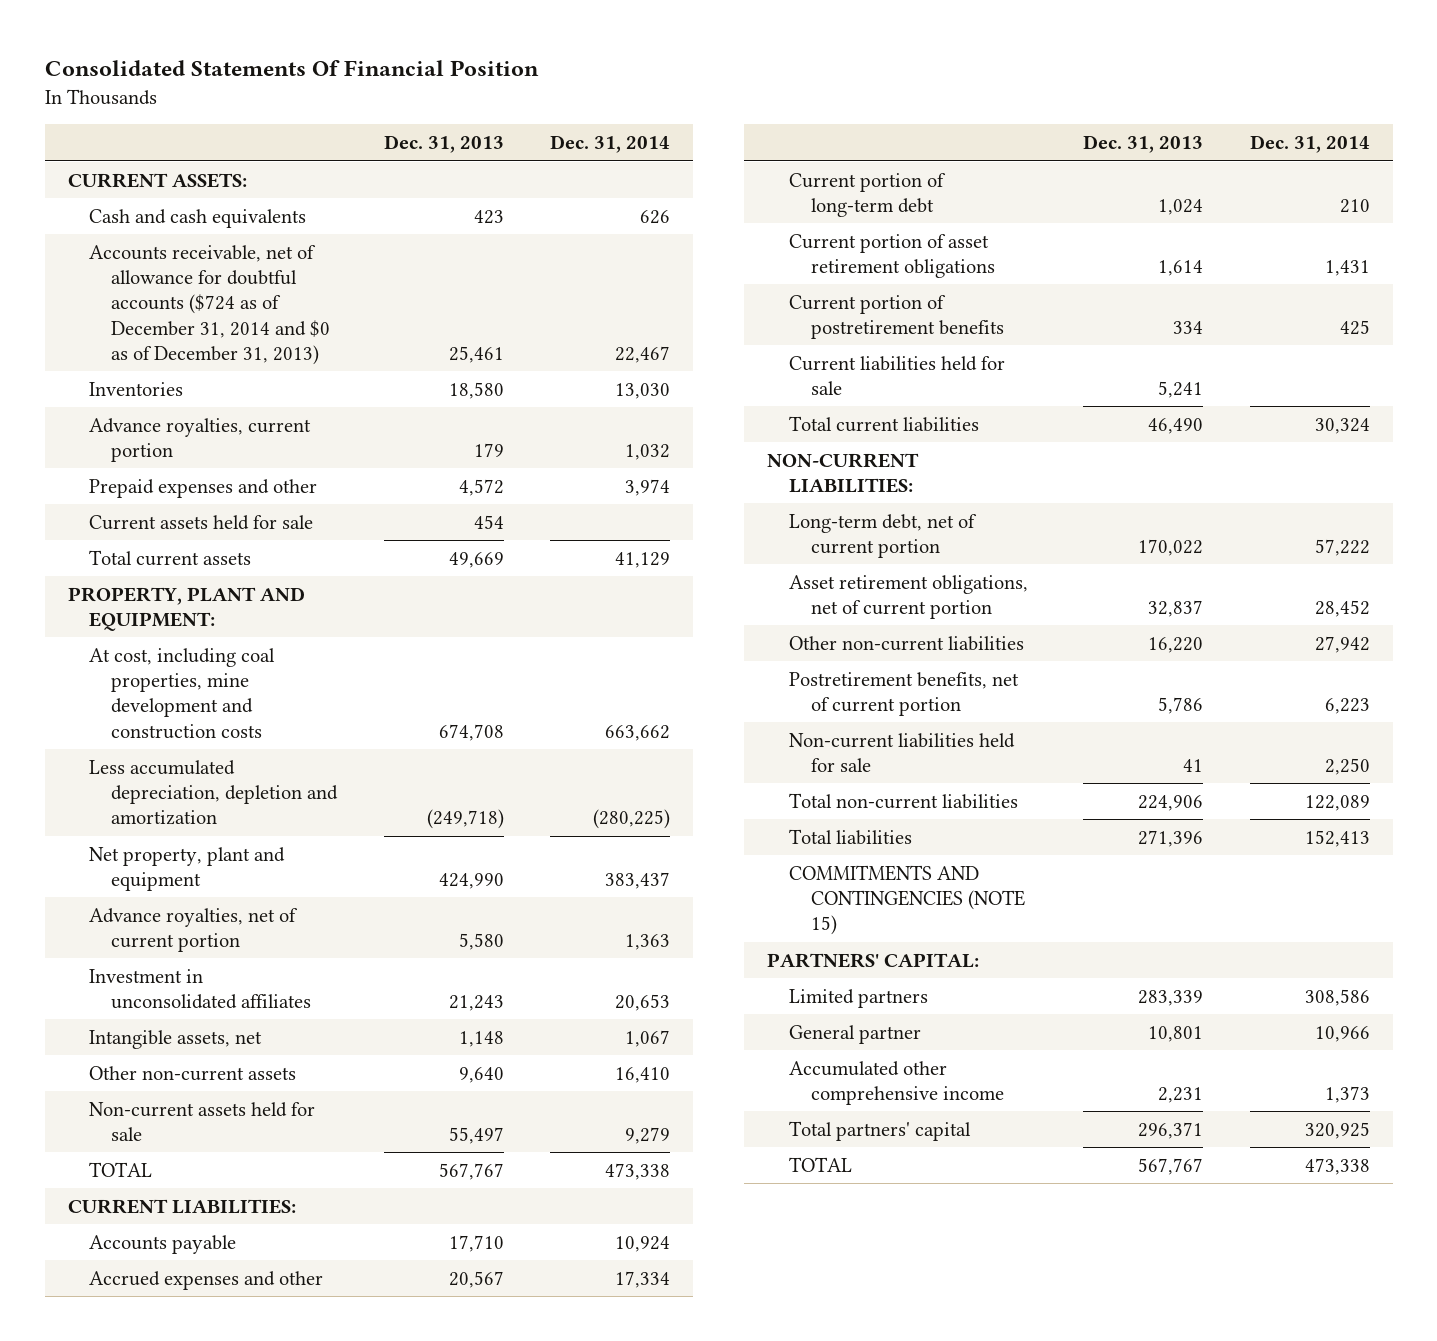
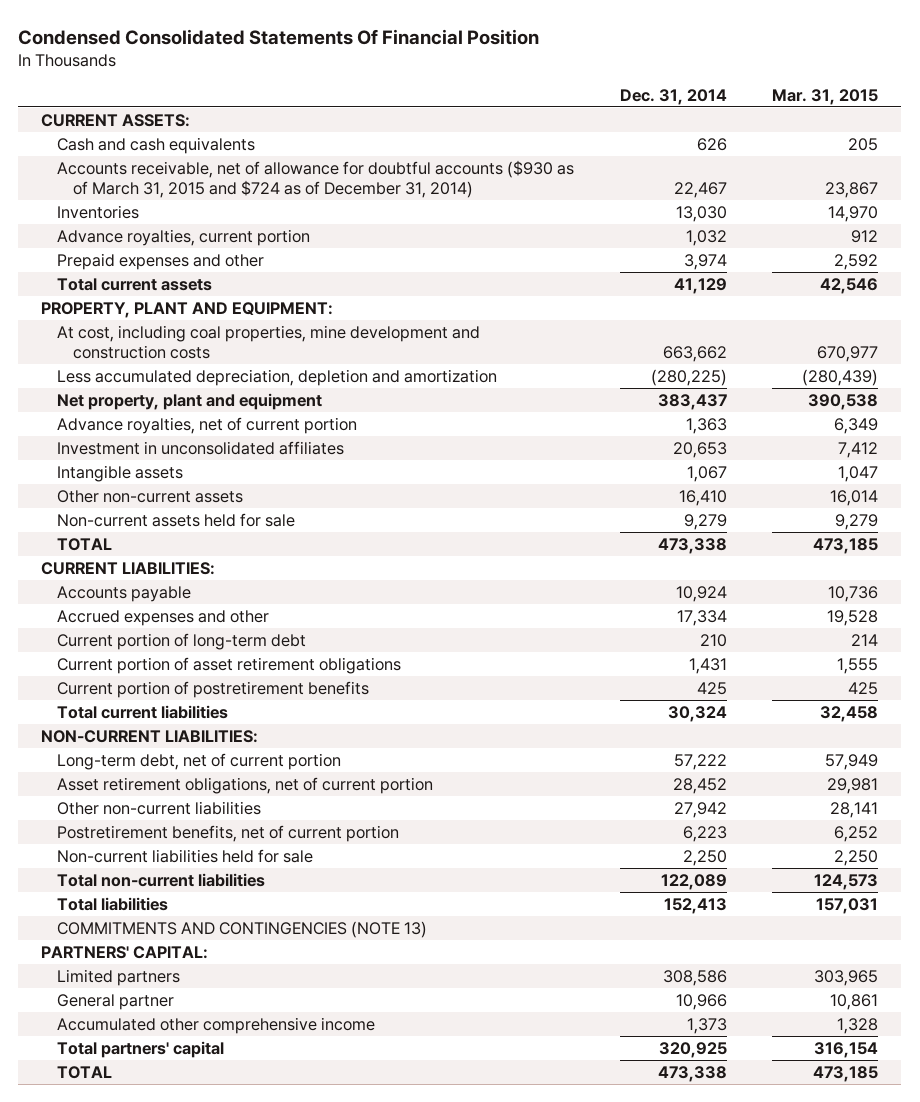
[44,60,539,77] Consolidated Statements Of Financial Position -> [18,29,540,46] Condensed Consolidated Statements Of Financial Position
[383,135,504,154] Dec. 31, 2013 -> none
none -> [772,88,879,105] Mar. 31, 2015
[89,244,331,365] Accounts receivable, net of allowance for doubtful accounts ($724 as of December 31, 2014 and $0 as of December 31, 2013) -> [57,159,575,198] Accounts receivable, net of allowance for doubtful accounts ($930 as of March 31, 2015 and $724 as of December 31, 2014)
[89,514,314,530] Current assets held for sale -> none
[89,1029,263,1049] Intangible assets, net -> [57,464,184,482] Intangible assets
[789,355,1006,396] Current liabilities held for sale -> none
[789,864,1025,936] COMMITMENTS AND CONTINGENCIES (NOTE 15) -> [57,920,428,938] COMMITMENTS AND CONTINGENCIES (NOTE 13)

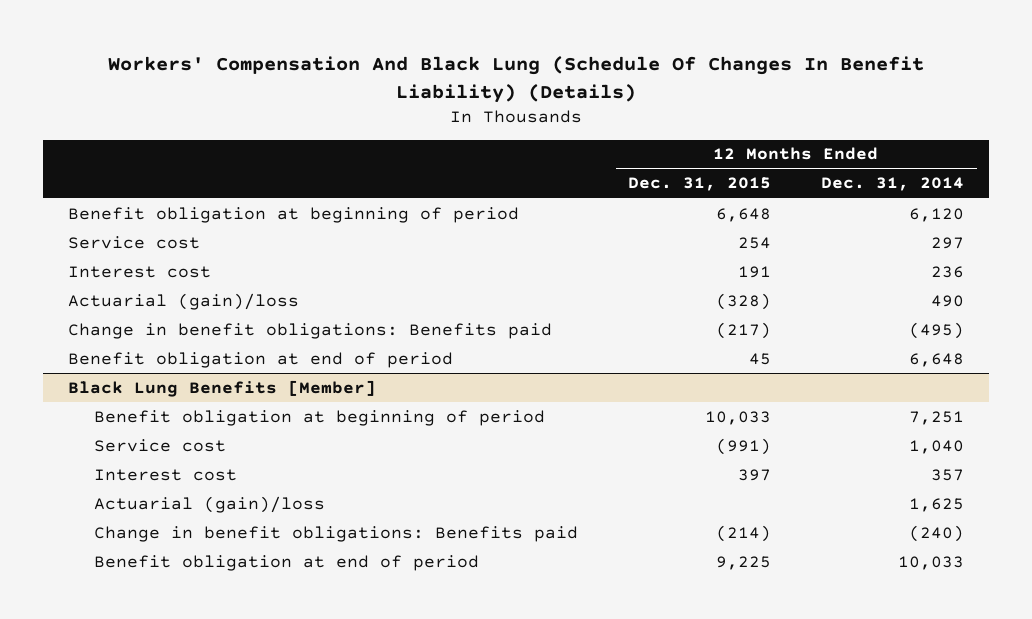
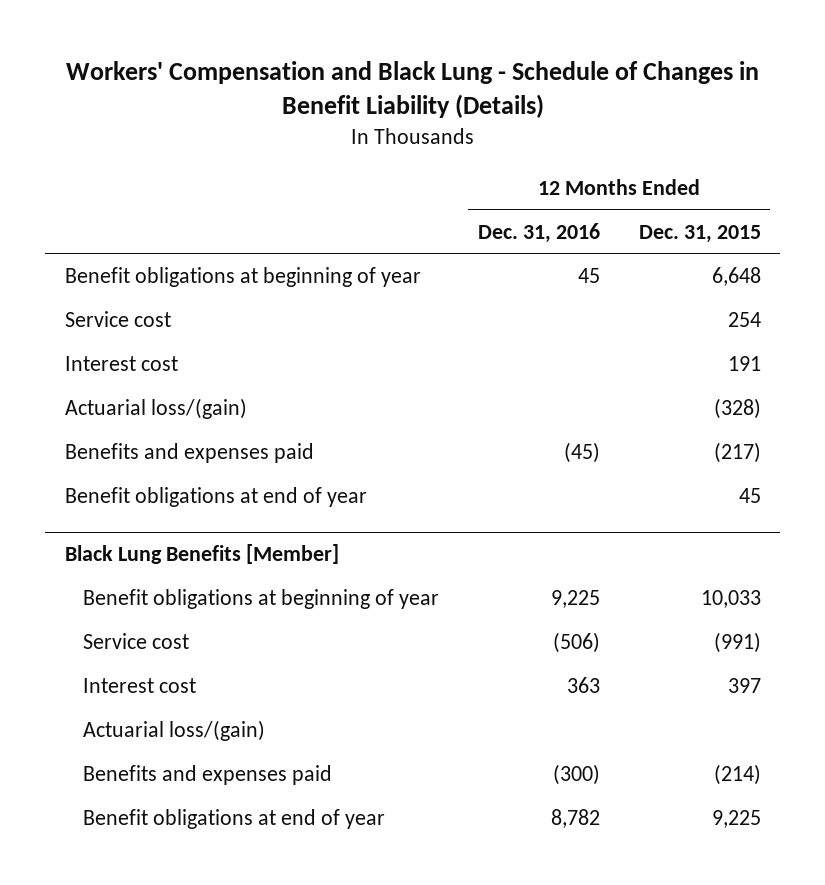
[107,56,924,103] Workers' Compensation And Black Lung (Schedule Of Changes In Benefit Liability) (Details) -> [65,60,759,118] Workers' Compensation and Black Lung - Schedule of Changes in Benefit Liability (Details)
[821,177,965,192] Dec. 31, 2014 -> none
none -> [477,222,600,243] Dec. 31, 2016
[67,206,519,223] Benefit obligation at beginning of period -> [64,267,421,288] Benefit obligations at beginning of year
[67,292,299,310] Actuarial (gain)/loss -> [64,398,247,420] Actuarial loss/(gain)
[67,322,552,339] Change in benefit obligations: Benefits paid -> [64,443,314,464] Benefits and expenses paid
[67,351,453,368] Benefit obligation at end of period -> [64,487,367,508] Benefit obligations at end of year
[94,409,546,426] Benefit obligation at beginning of period -> [83,589,440,610] Benefit obligations at beginning of year
[94,495,326,513] Actuarial (gain)/loss -> [83,720,266,742] Actuarial loss/(gain)
[94,525,579,542] Change in benefit obligations: Benefits paid -> [83,765,333,786] Benefits and expenses paid
[94,554,480,571] Benefit obligation at end of period -> [83,809,386,830] Benefit obligations at end of year

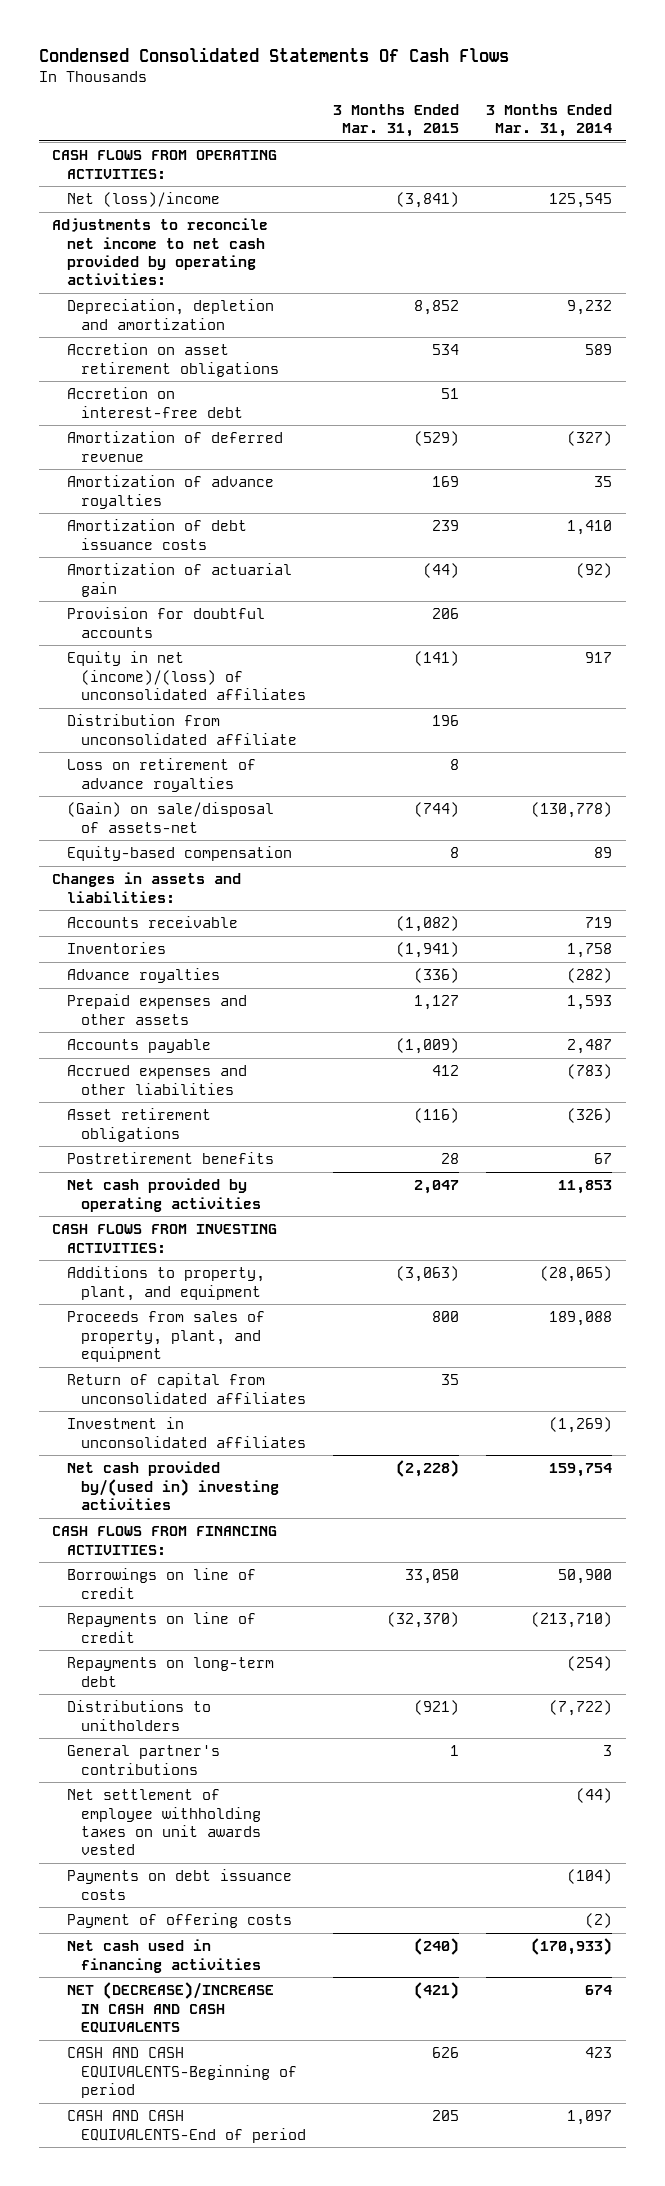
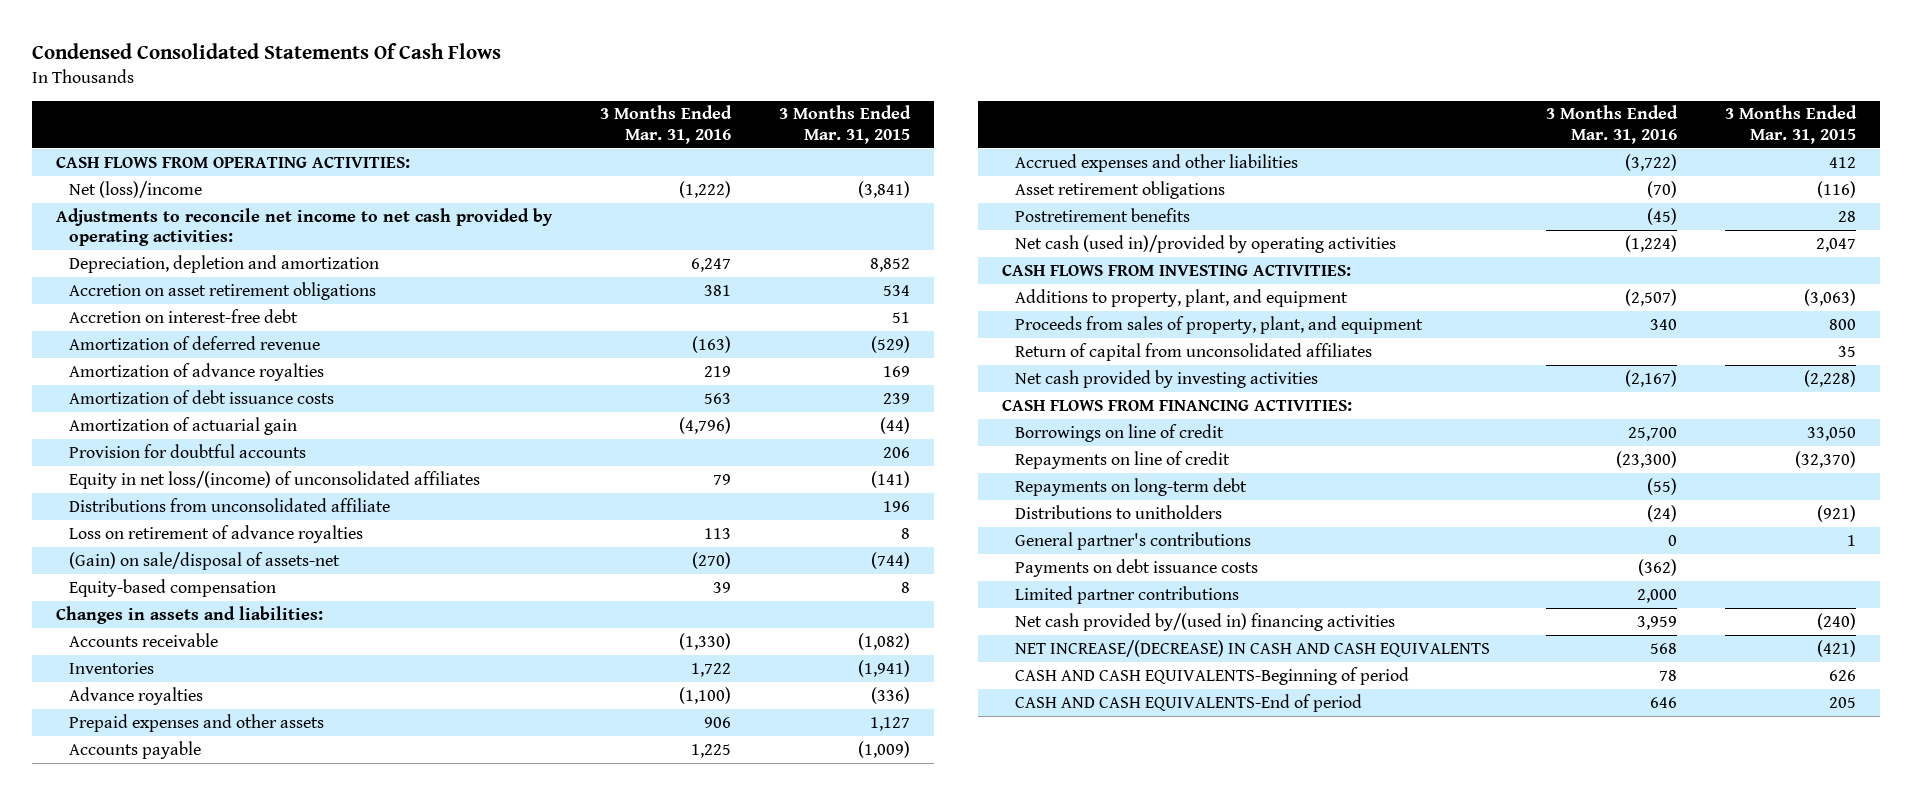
[486,103,613,137] 3 Months Ended Mar. 31, 2014 -> none
none -> [599,105,732,144] 3 Months Ended Mar. 31, 2016
[66,651,307,700] Equity in net (income)/(loss) of unconsolidated affiliates -> [68,470,480,489] Equity in net loss/(income) of unconsolidated affiliates
[66,714,298,745] Distribution from unconsolidated affiliate -> [68,497,390,512] Distributions from unconsolidated affiliate
[66,1178,262,1212] Net cash provided by operating activities -> [1014,234,1396,253] Net cash (used in)/provided by operating activities
[66,1417,307,1448] Investment in unconsolidated affiliates -> none
[66,1461,280,1510] Net cash provided by/(used in) investing activities -> [1014,369,1318,388] Net cash provided by investing activities
[66,1789,262,1856] Net settlement of employee withholding taxes on unit awards vested -> none
[66,1913,292,1929] Payment of offering costs -> none
none -> [1014,585,1239,604] Limited partner contributions
[66,1939,262,1973] Net cash used in financing activities -> [1014,612,1395,631] Net cash provided by/(used in) financing activities
[66,1982,274,2033] NET (DECREASE)/INCREASE IN CASH AND CASH EQUIVALENTS -> [1014,639,1490,657] NET INCREASE/(DECREASE) IN CASH AND CASH EQUIVALENTS

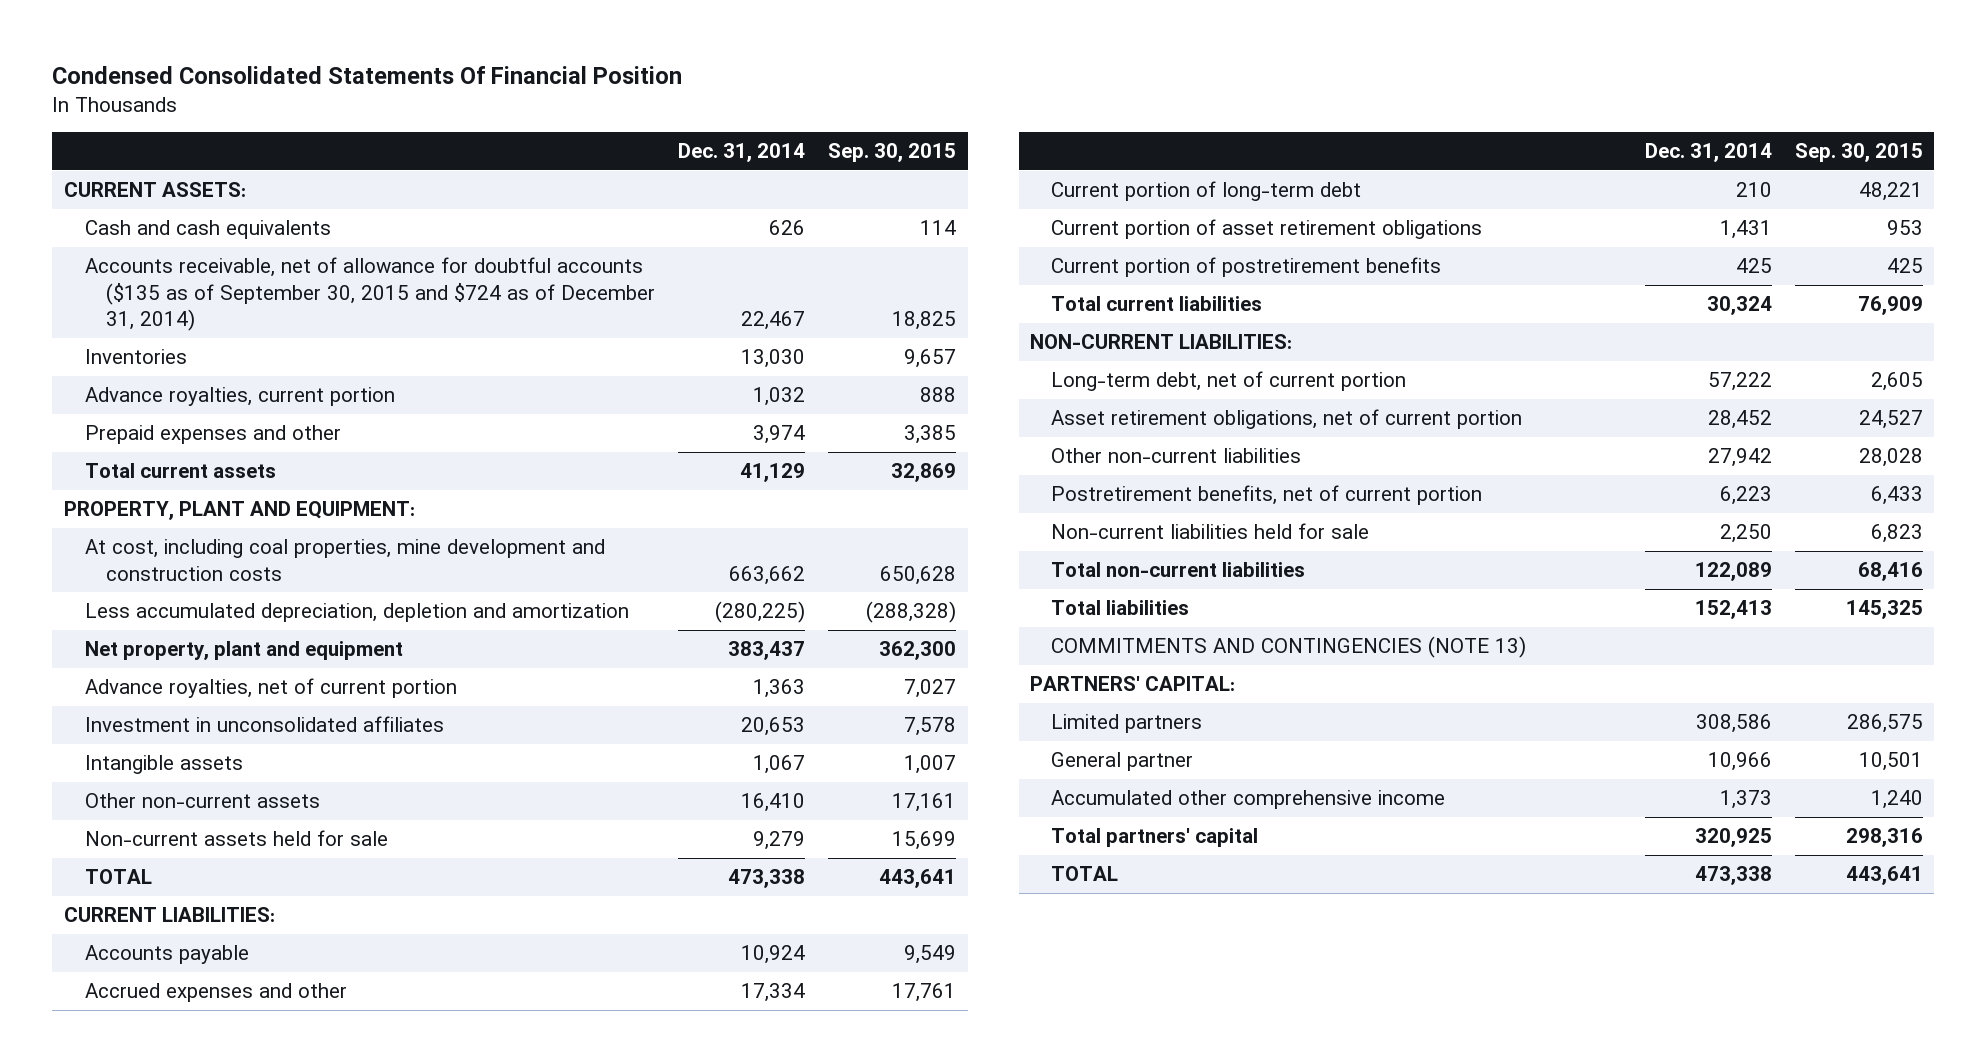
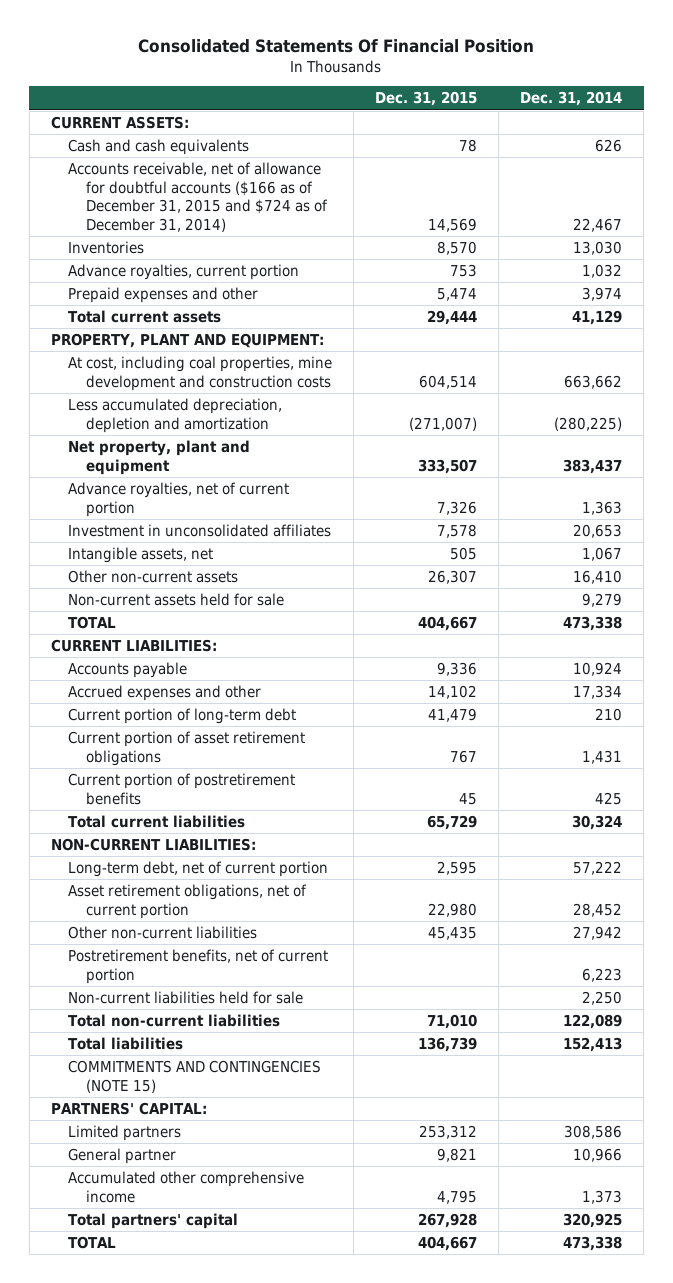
[52,66,683,85] Condensed Consolidated Statements Of Financial Position -> [138,38,535,53] Consolidated Statements Of Financial Position
[828,143,957,163] Sep. 30, 2015 -> none
none -> [375,91,478,107] Dec. 31, 2015
[85,257,655,332] Accounts receivable, net of allowance for doubtful accounts ($135 as of September 30, 2015 and $724 as of December 31, 2014) -> [68,162,329,233] Accounts receivable, net of allowance for doubtful accounts ($166 as of December 31, 2015 and $724 as of December 31, 2014)
[85,755,244,775] Intangible assets -> [68,547,214,564] Intangible assets, net
[1051,636,1527,659] COMMITMENTS AND CONTINGENCIES (NOTE 13) -> [68,1060,322,1093] COMMITMENTS AND CONTINGENCIES (NOTE 15)

